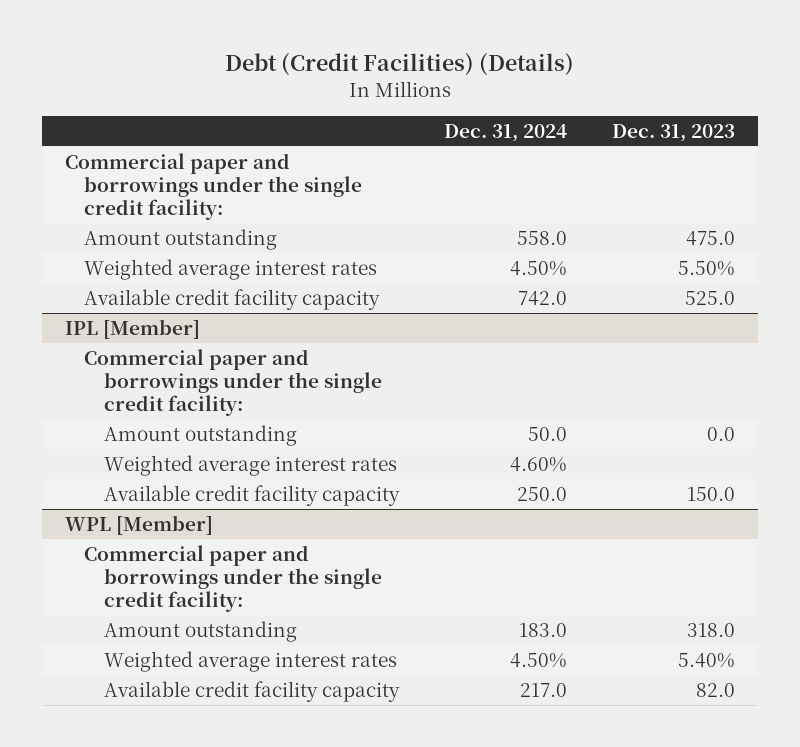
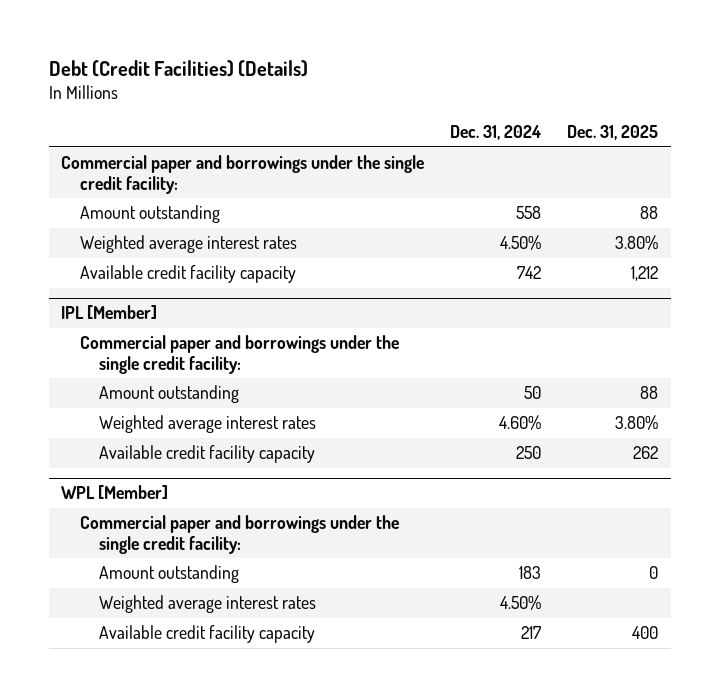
[612,123,736,142] Dec. 31, 2023 -> none
none -> [567,124,659,140] Dec. 31, 2025
[516,230,567,245] 558.0 -> [516,206,542,220] 558
[517,290,567,306] 742.0 -> [517,266,542,280] 742
[527,426,567,441] 50.0 -> [524,386,542,400] 50
[516,486,567,501] 250.0 -> [516,446,542,460] 250
[518,622,567,637] 183.0 -> [519,566,542,580] 183
[519,682,567,697] 217.0 -> [521,626,542,640] 217

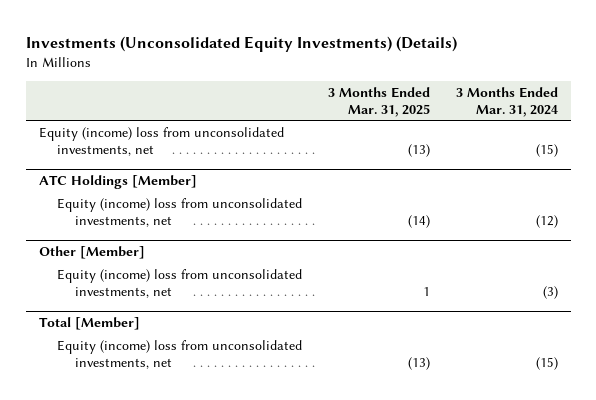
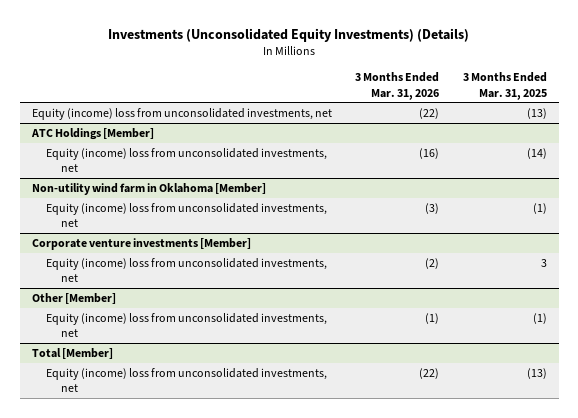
[455,86,558,117] 3 Months Ended Mar. 31, 2024 -> none
none -> [355,71,440,100] 3 Months Ended Mar. 31, 2026
none -> [31,182,266,195] Non-utility wind farm in Oklahoma [Member]
none -> [46,202,328,228] Equity (income) loss from unconsolidated investments, net
none -> [31,237,251,250] Corporate venture investments [Member]
none -> [46,257,328,283] Equity (income) loss from unconsolidated investments, net
[422,286,430,296] 1 -> [532,312,547,324] (1)

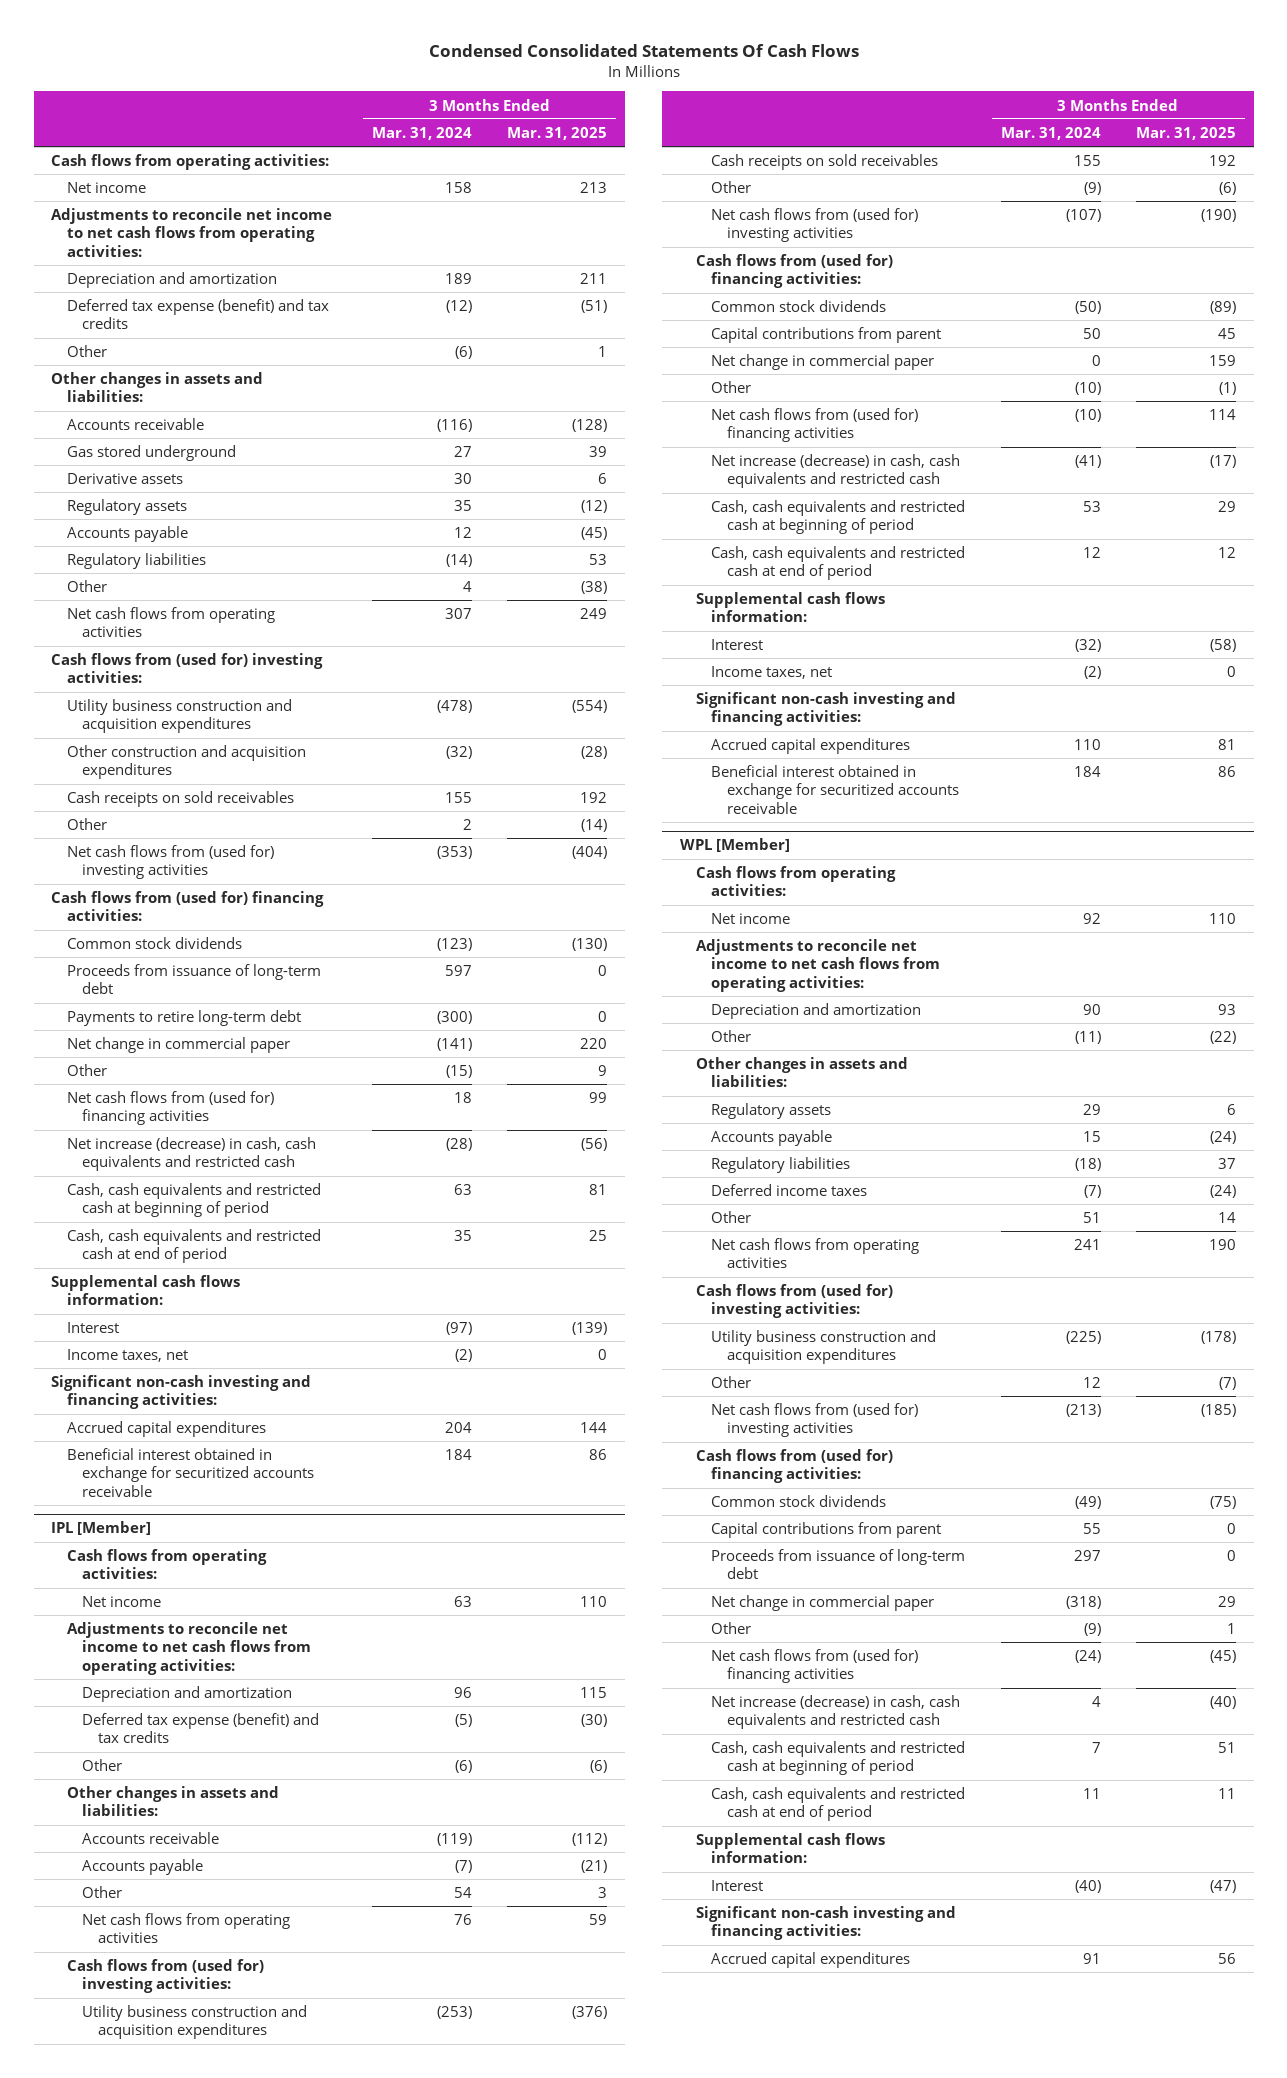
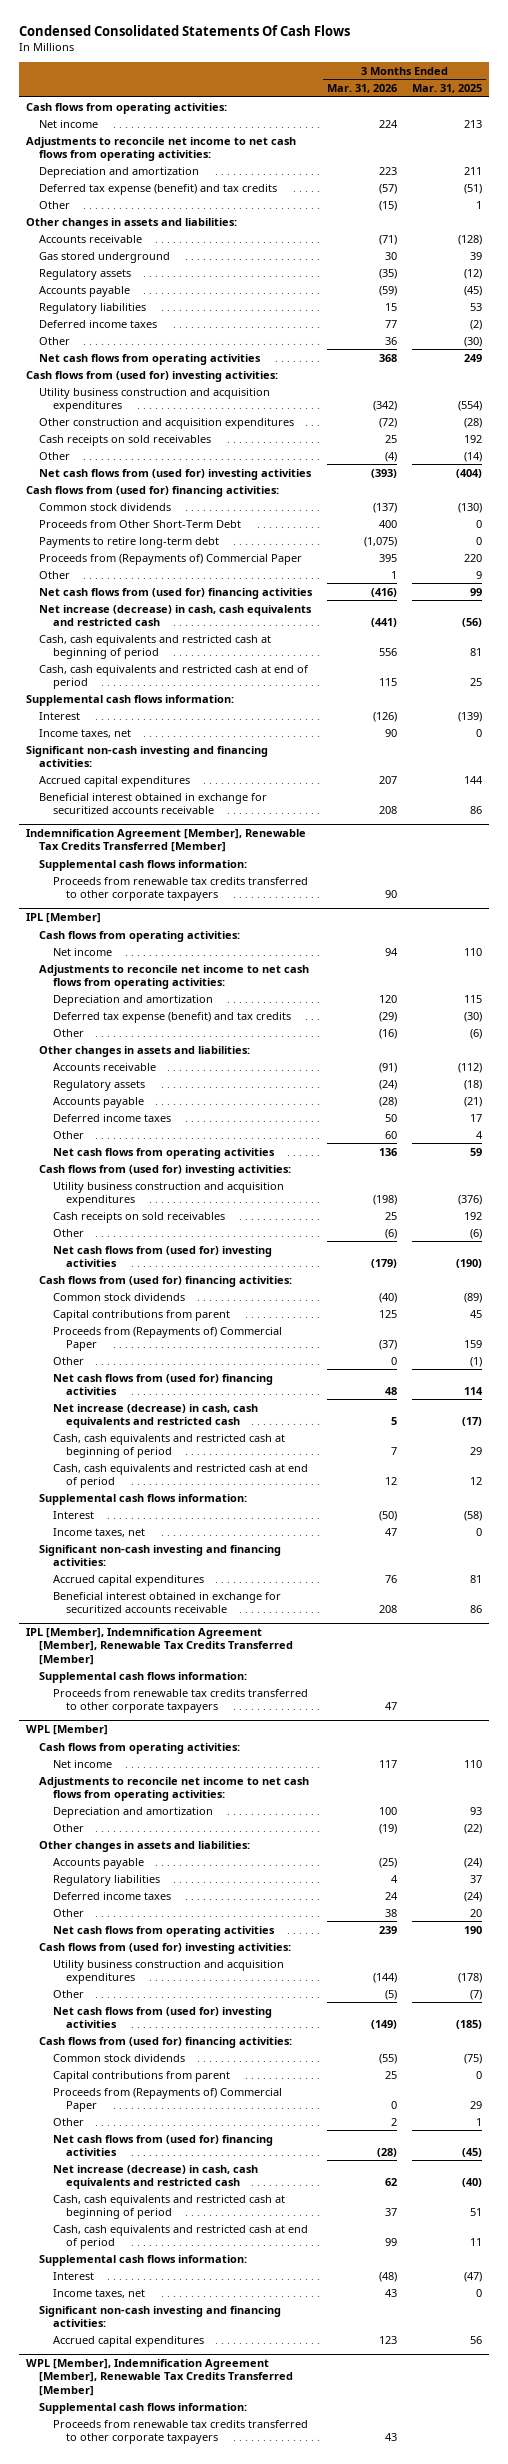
[371,127,472,141] Mar. 31, 2024 -> none
none -> [327,84,398,94] Mar. 31, 2026
[66,473,183,485] Derivative assets -> none
none -> [39,319,158,328] Deferred income taxes
[581,581,608,595] (38) -> [463,336,482,347] (30)
[66,964,321,995] Proceeds from issuance of long-term debt -> none
none -> [39,519,242,528] Proceeds from Other Short-Term Debt
[66,1037,290,1054] Net change in commercial paper -> none
none -> [39,553,303,565] Proceeds from (Repayments of) Commercial Paper
none -> [26,829,307,853] Indemnification Agreement [Member], Renewable Tax Credits Transferred [Member]
none -> [39,859,248,871] Supplemental cash flows information:
none -> [52,876,308,901] Proceeds from renewable tax credits transferred to other corporate taxpayers
none -> [52,1079,145,1091] Regulatory assets
none -> [52,1113,171,1122] Deferred income taxes
[598,1887,608,1899] 3 -> [475,1130,483,1139] 4
[711,354,935,371] Net change in commercial paper -> [52,1326,282,1351] Proceeds from (Repayments of) Commercial Paper
none -> [26,1628,294,1665] IPL [Member], Indemnification Agreement [Member], Renewable Tax Credits Transferred [Member]
none -> [39,1671,248,1683] Supplemental cash flows information:
none -> [52,1688,308,1713] Proceeds from renewable tax credits transferred to other corporate taxpayers
[711,1103,832,1120] Regulatory assets -> none
[1218,1212,1237,1224] 14 -> [469,1908,482,1917] 20
[711,1549,966,1580] Proceeds from issuance of long-term debt -> none
[711,1595,935,1612] Net change in commercial paper -> none
none -> [52,2087,282,2112] Proceeds from (Repayments of) Commercial Paper
none -> [52,2288,145,2298] Income taxes, net
none -> [26,2359,294,2396] WPL [Member], Indemnification Agreement [Member], Renewable Tax Credits Transferred [Member]
none -> [39,2402,248,2414] Supplemental cash flows information:
none -> [52,2419,308,2444] Proceeds from renewable tax credits transferred to other corporate taxpayers

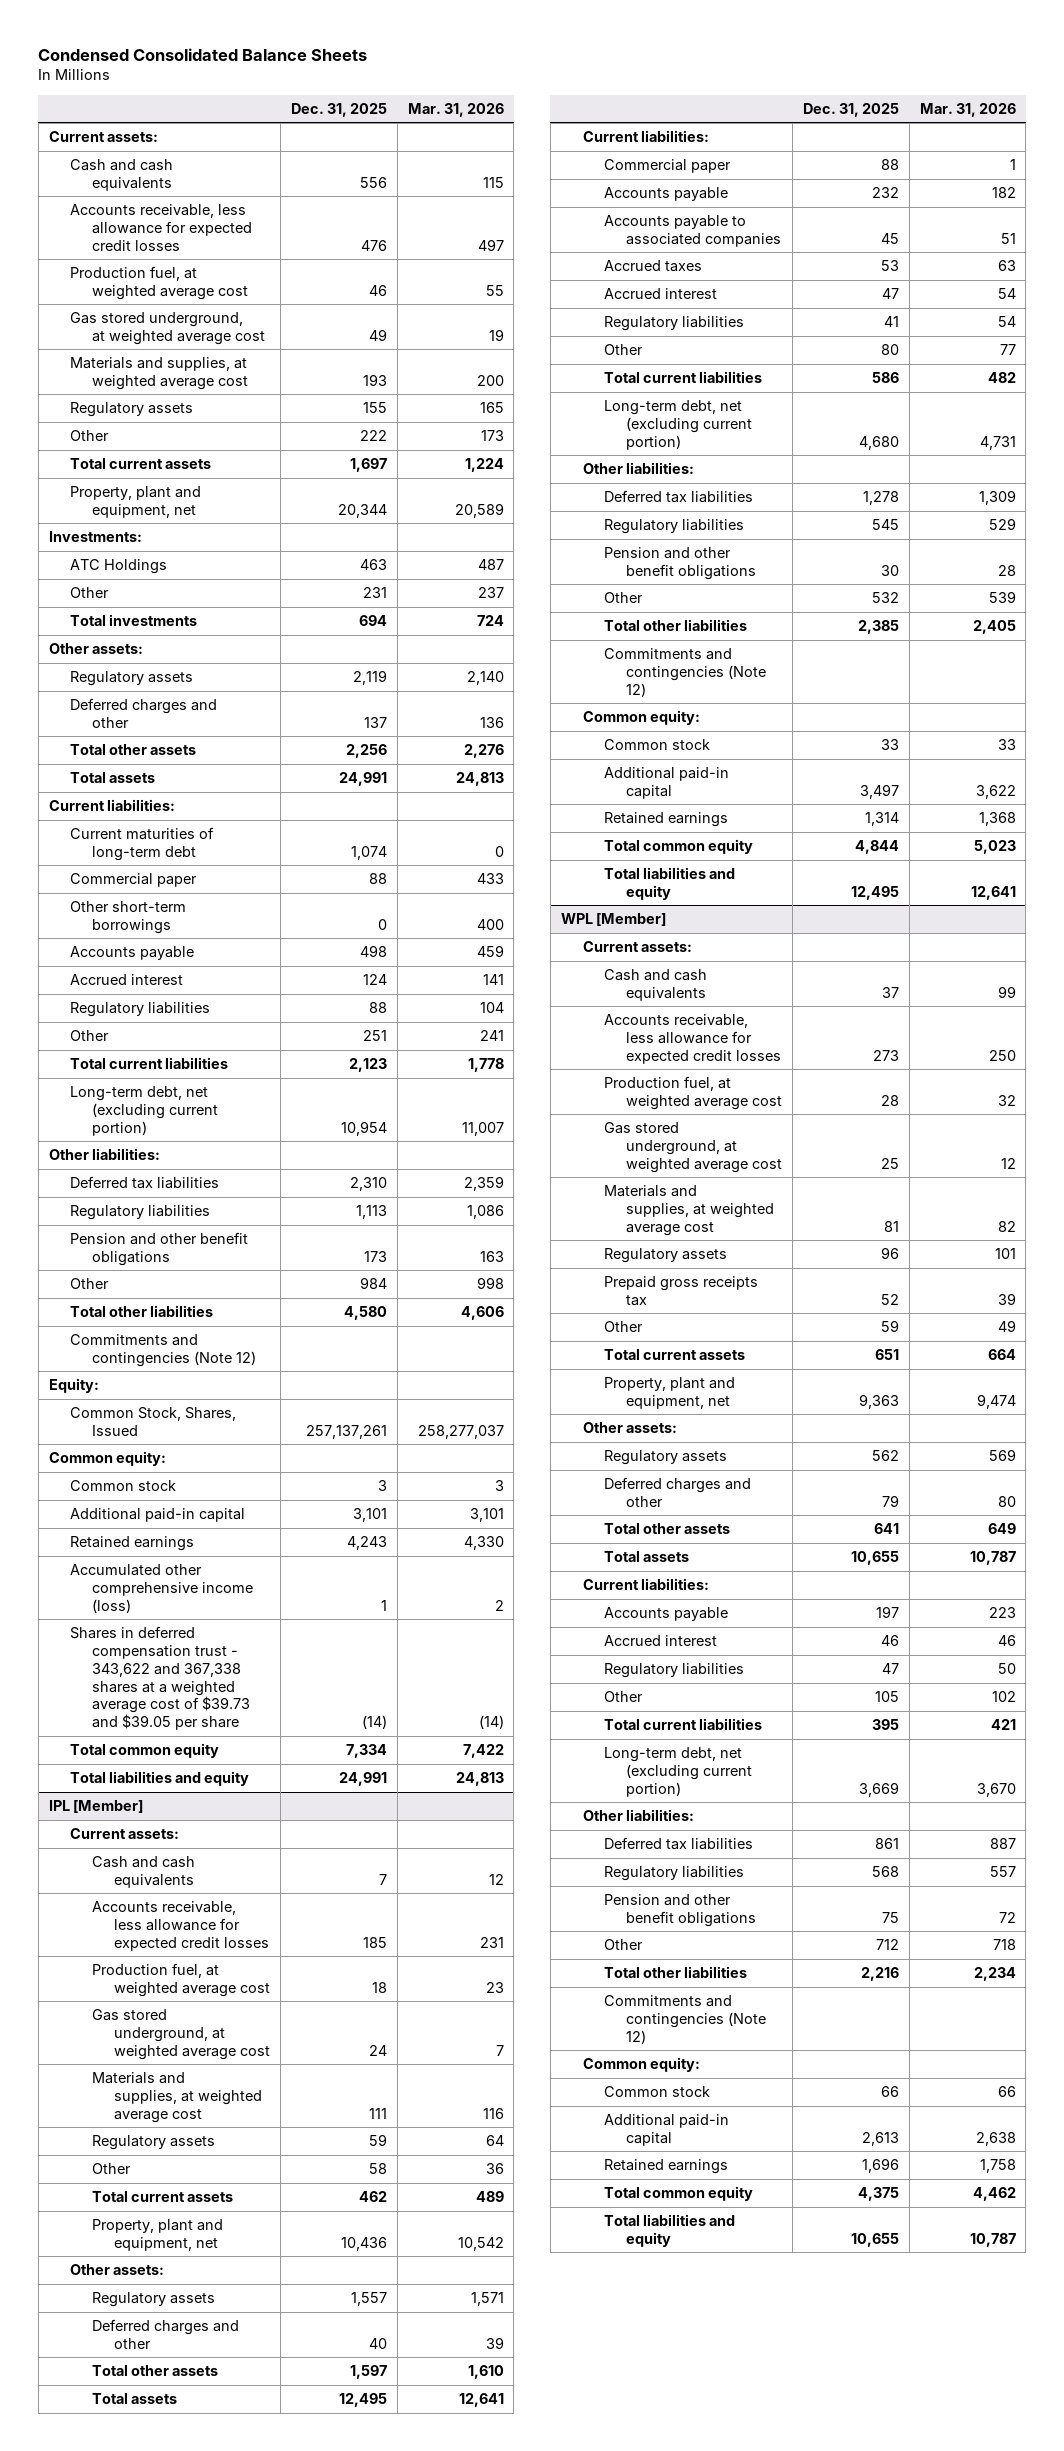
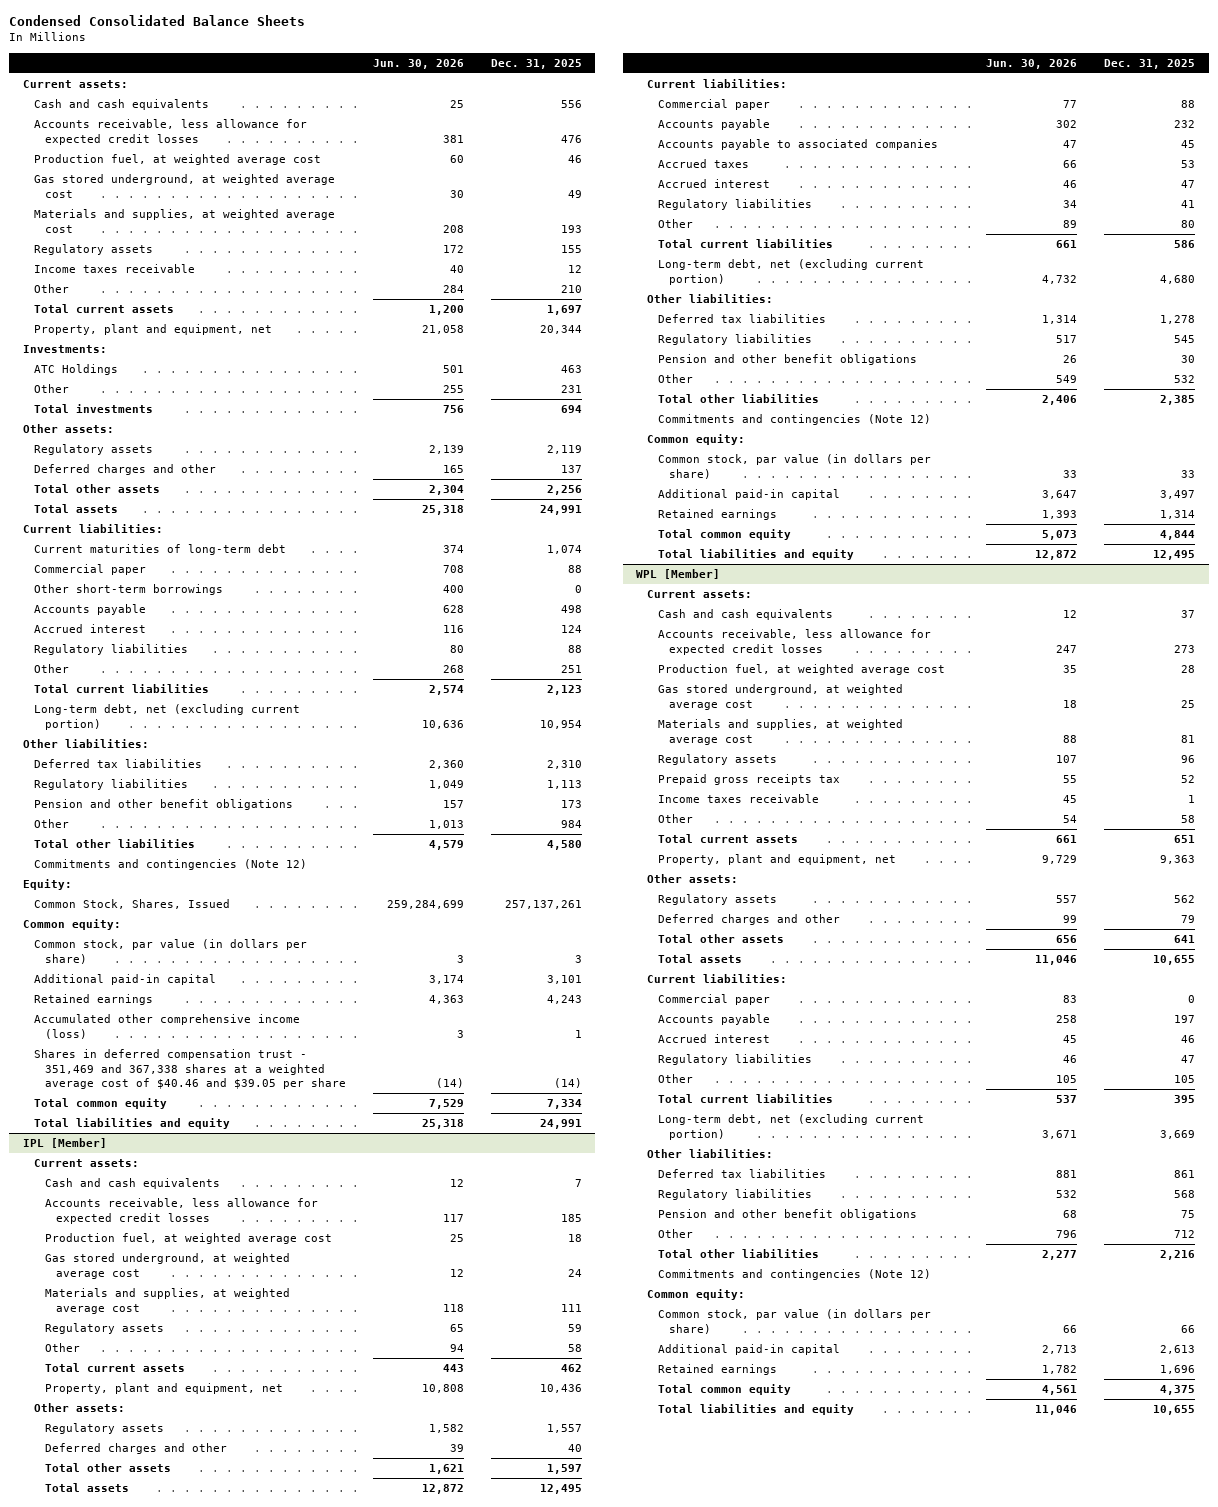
[407,102,504,117] Mar. 31, 2026 -> none
none -> [372,58,464,69] Jun. 30, 2026
none -> [33,264,195,274] Income taxes receivable
[360,430,388,442] 222 -> [560,285,582,294] 210
[70,1480,177,1492] Common stock -> [33,939,307,964] Common stock, par value (in dollars per share)
[70,1626,251,1731] Shares in deferred compensation trust - 343,622 and 367,338 shares at a weighted average cost of $39.73 and $39.05 per share -> [33,1049,346,1089] Shares in deferred compensation trust - 351,469 and 367,338 shares at a weighted average cost of $40.46 and $39.05 per share
[604,739,711,751] Common stock -> [658,454,932,479] Common stock, par value (in dollars per share)
none -> [658,794,820,804] Income taxes receivable
[881,1320,900,1333] 59 -> [1181,815,1196,824] 58
none -> [658,994,771,1006] Commercial paper
[604,2086,711,2098] Common stock -> [658,1309,932,1334] Common stock, par value (in dollars per share)

